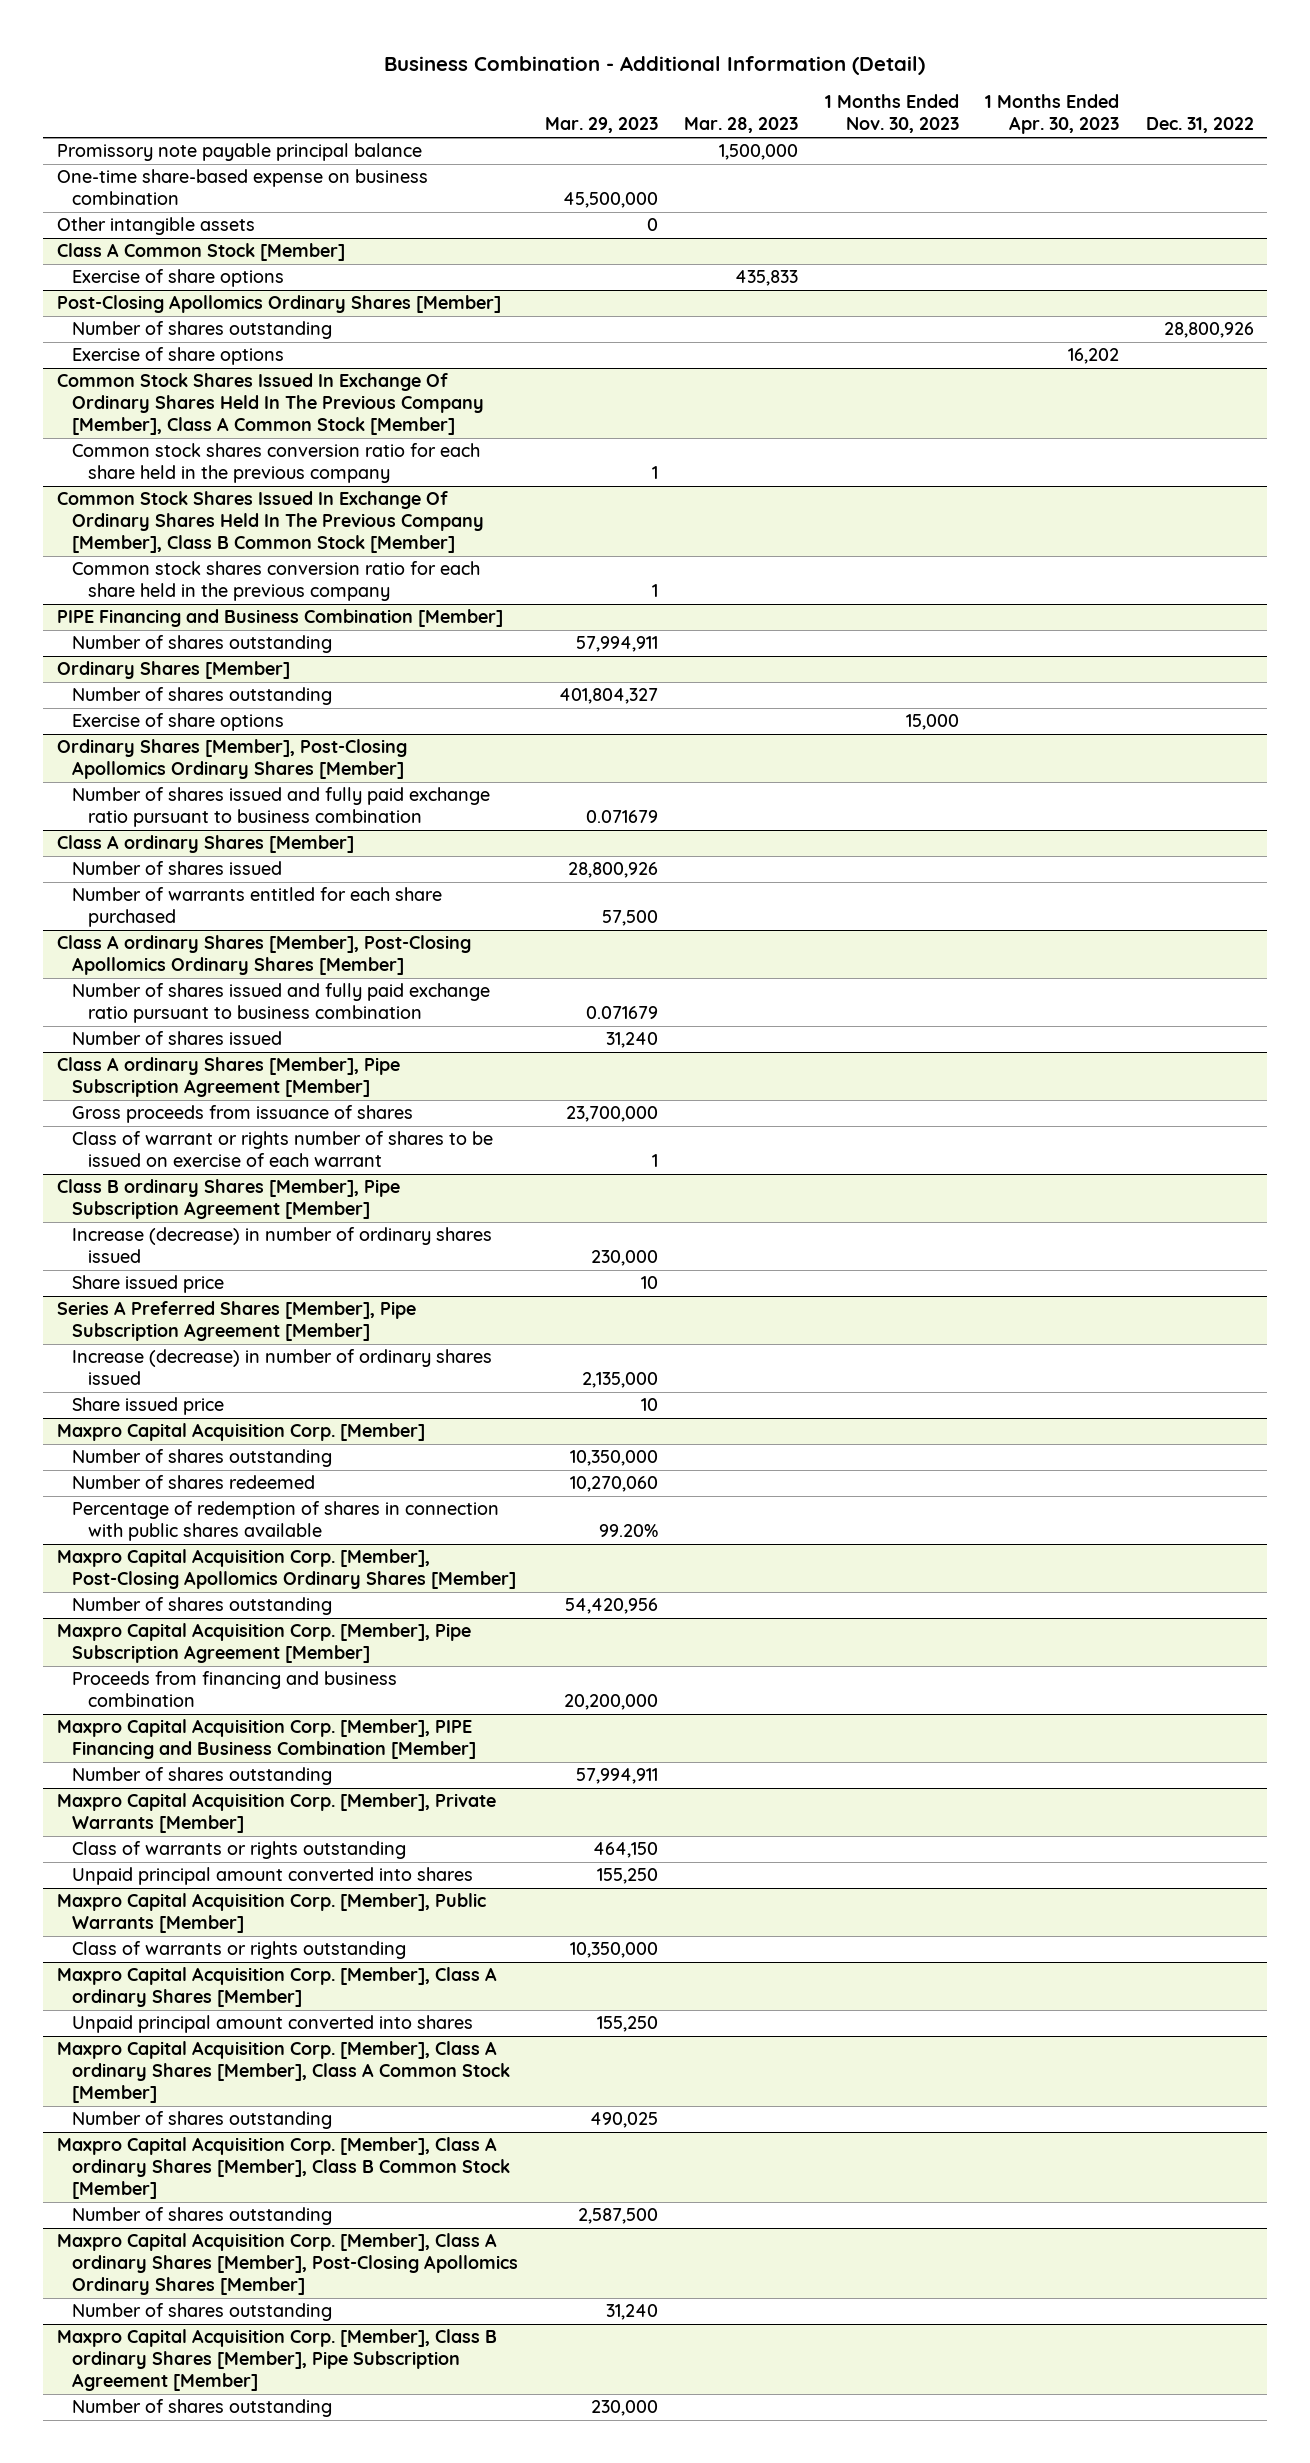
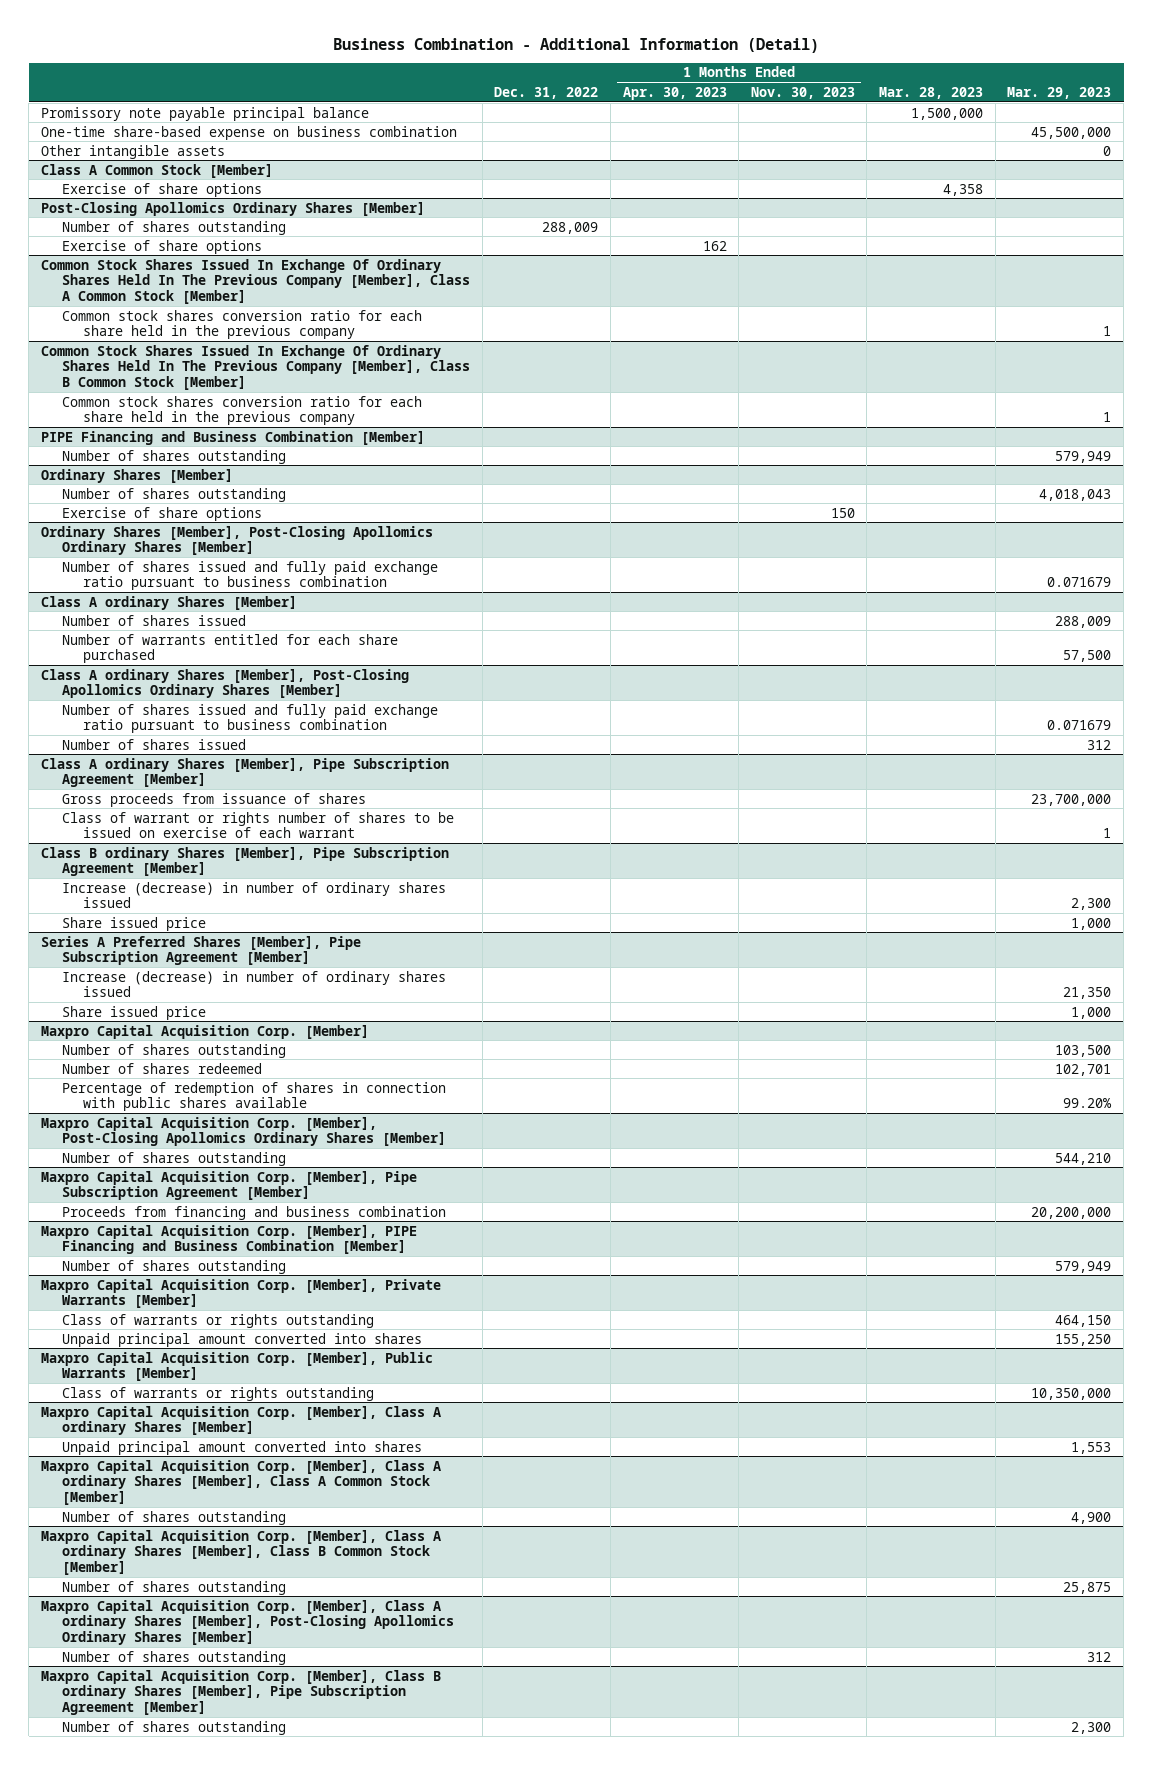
[735,270,799,287] 435,833 -> [943,183,984,196] 4,358
[1163,322,1254,339] 28,800,926 -> [542,221,599,234] 288,009
[1068,348,1120,365] 16,202 -> [702,240,727,251] 162
[575,636,658,653] 57,994,911 -> [1055,450,1112,463] 579,949
[558,688,658,705] 401,804,327 -> [1039,488,1112,501] 4,018,043
[905,714,959,731] 15,000 -> [830,507,855,518] 150
[567,862,658,879] 28,800,926 -> [1055,615,1112,628] 288,009
[605,1032,658,1049] 31,240 -> [1087,739,1112,750] 312
[590,1250,658,1267] 230,000 -> [1071,898,1112,911] 2,300
[640,1276,658,1290] 10 -> [1071,917,1112,930] 1,000
[581,1372,658,1389] 2,135,000 -> [1063,987,1112,1000] 21,350
[640,1398,658,1412] 10 -> [1071,1006,1112,1019] 1,000
[569,1450,658,1467] 10,350,000 -> [1055,1044,1112,1057] 103,500
[569,1476,658,1493] 10,270,060 -> [1055,1063,1112,1076] 102,701
[564,1598,658,1615] 54,420,956 -> [1055,1152,1112,1165] 544,210
[575,1768,658,1785] 57,994,911 -> [1055,1260,1112,1273] 579,949
[596,2016,658,2033] 155,250 -> [1071,1441,1112,1454] 1,553
[589,2112,658,2129] 490,025 -> [1071,1511,1112,1524] 4,900
[577,2208,658,2225] 2,587,500 -> [1063,1581,1112,1594] 25,875
[605,2304,658,2321] 31,240 -> [1087,1651,1112,1662] 312
[590,2400,658,2417] 230,000 -> [1071,1721,1112,1734] 2,300

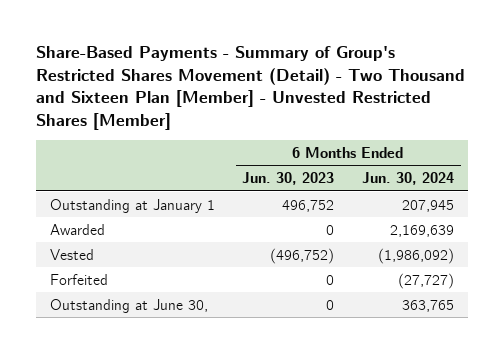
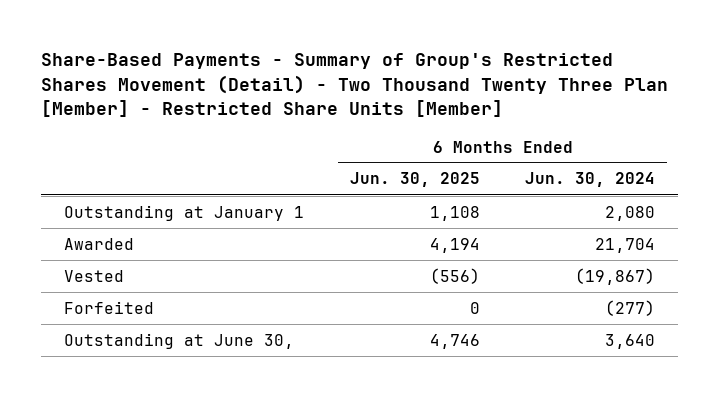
[35,46,465,130] Share-Based Payments - Summary of Group's Restricted Shares Movement (Detail) - Two Thousand and Sixteen Plan [Member] - Unvested Restricted Shares [Member] -> [41,53,669,118] Share-Based Payments - Summary of Group's Restricted Shares Movement (Detail) - Two Thousand Twenty Three Plan [Member] - Restricted Share Units [Member]
[242,171,335,185] Jun. 30, 2023 -> none
none -> [349,172,480,188] Jun. 30, 2025
[402,199,455,212] 207,945 -> [605,205,656,221] 2,080
[390,224,455,237] 2,169,639 -> [595,237,656,253] 21,704
[378,247,455,264] (1,986,092) -> [575,267,656,285] (19,867)
[398,272,455,289] (27,727) -> [605,299,656,316] (277)
[402,299,455,312] 363,765 -> [605,333,656,349] 3,640

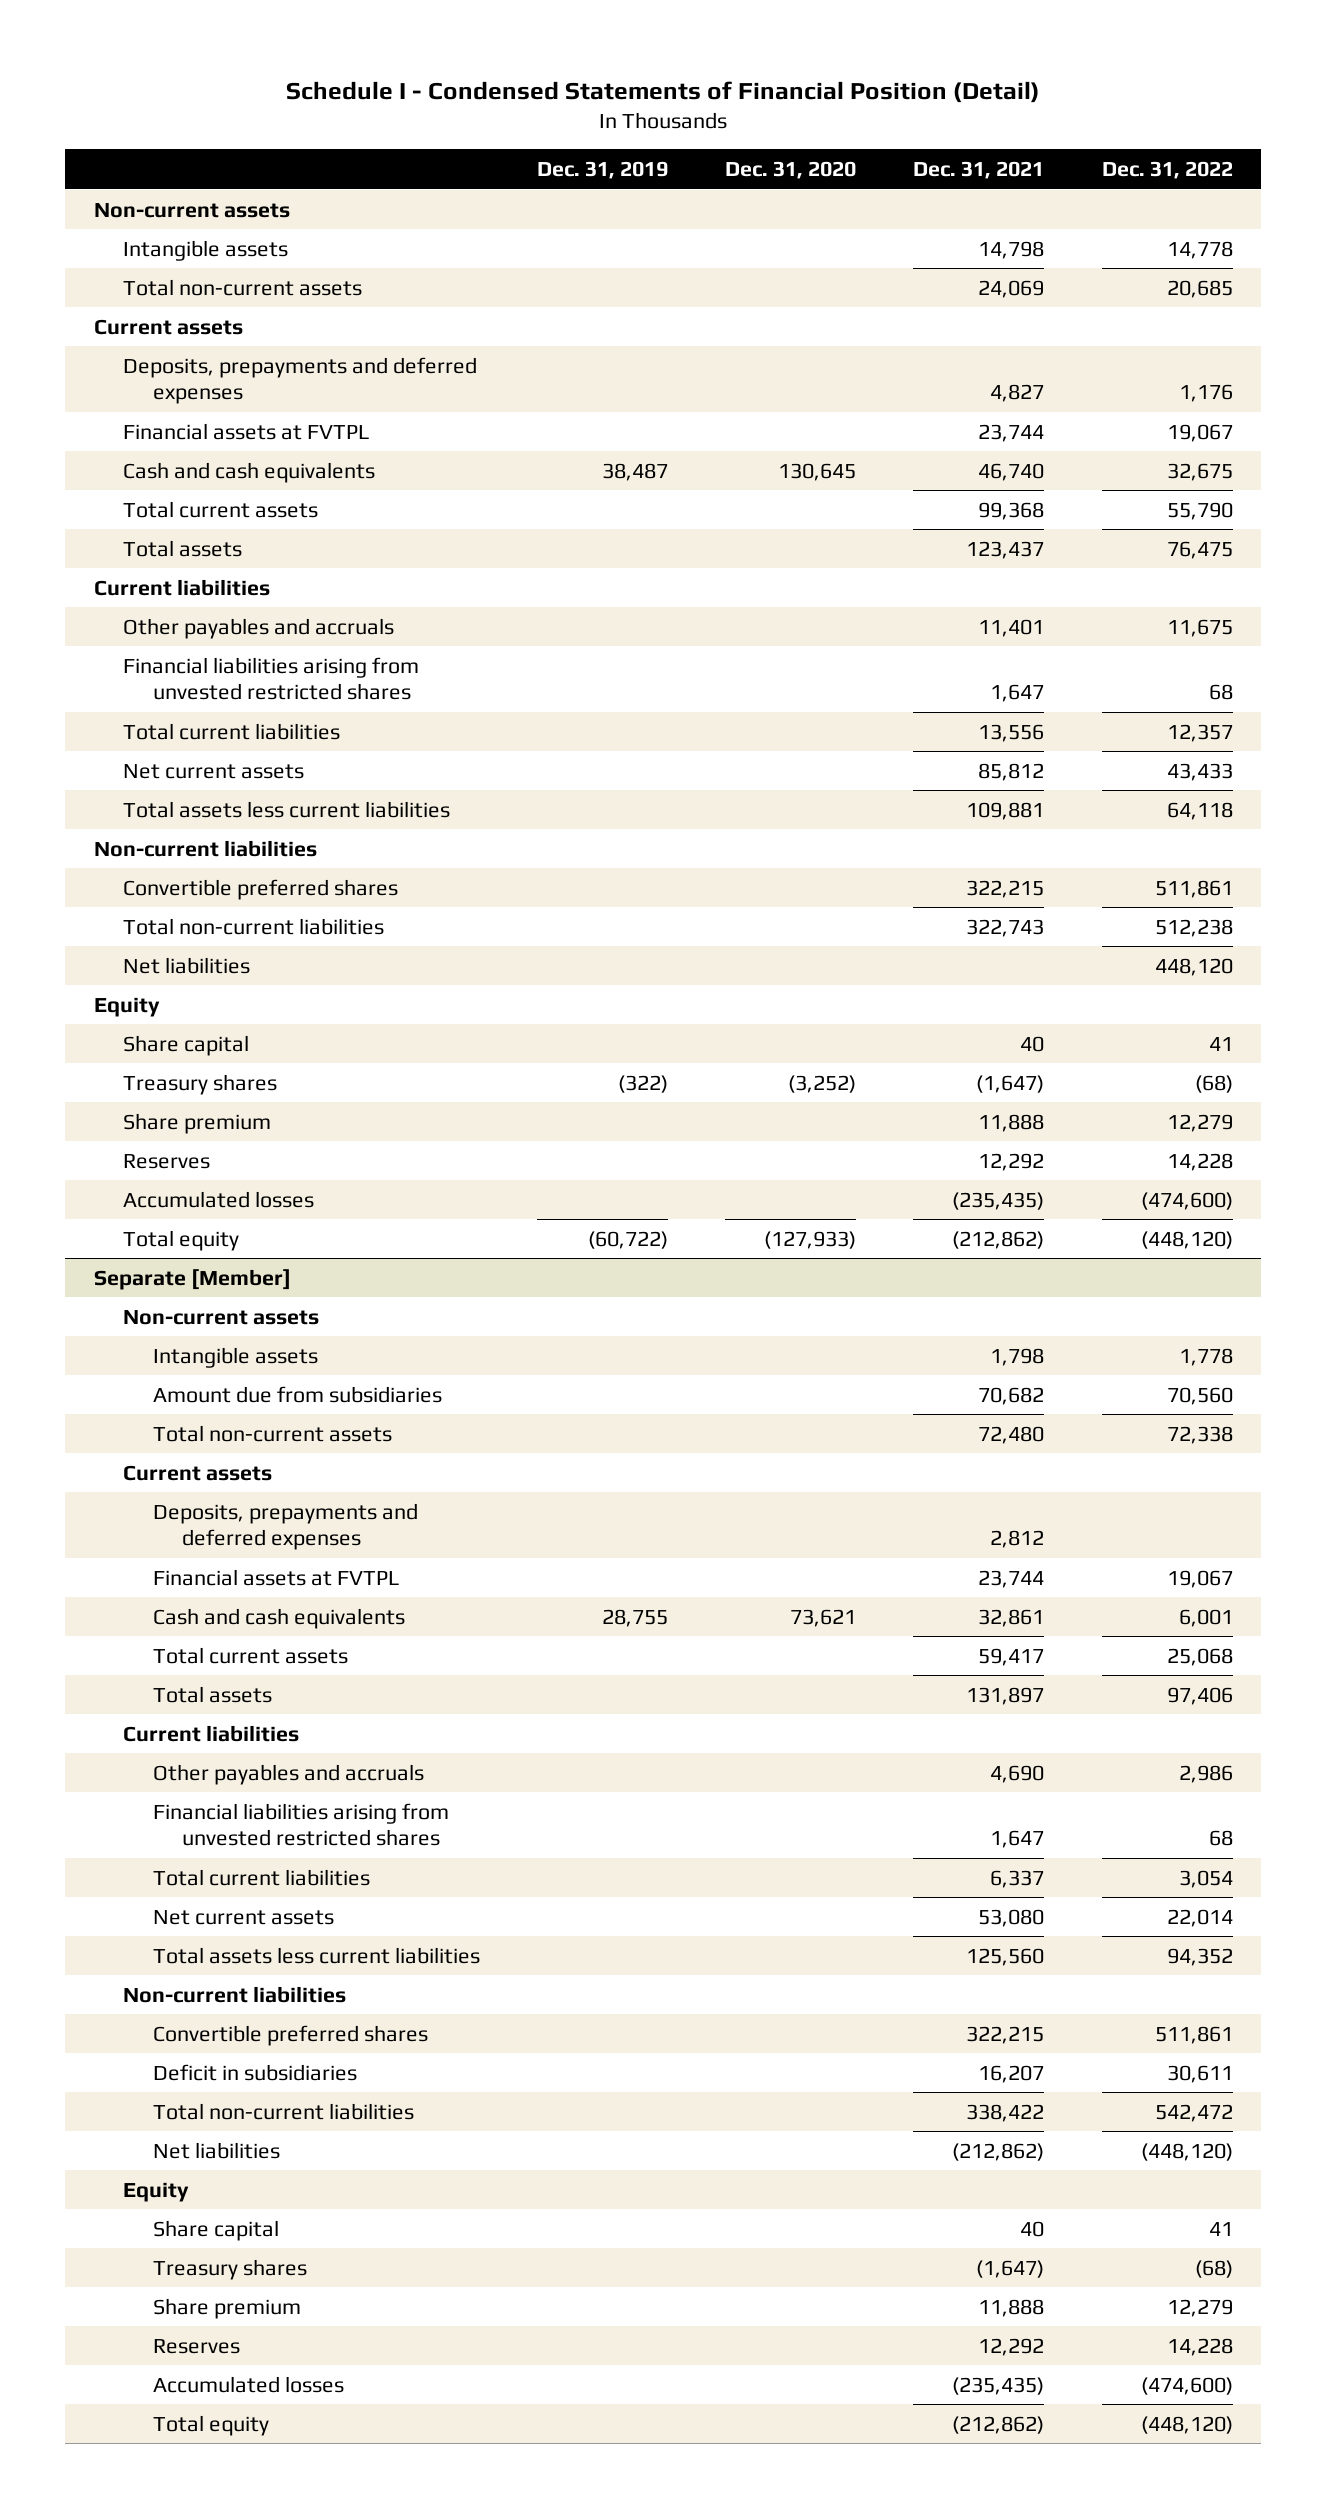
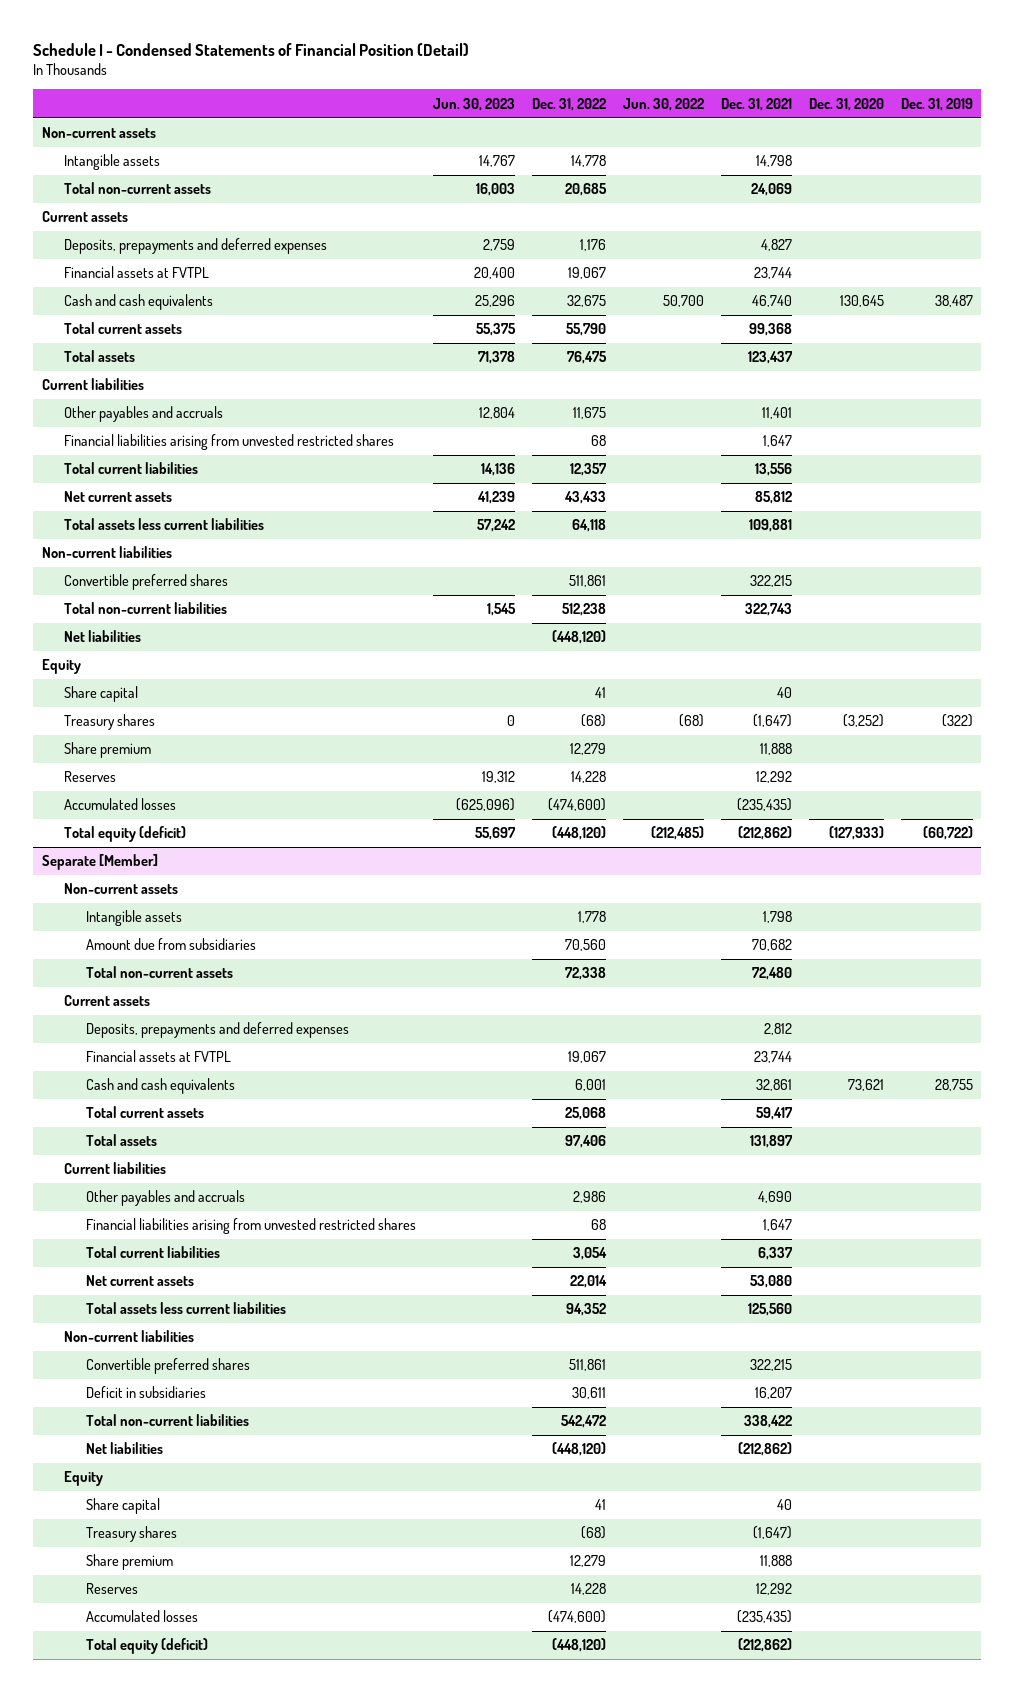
none -> [433,97,516,111] Jun. 30, 2023
none -> [623,97,705,111] Jun. 30, 2022
[1154,957,1233,976] 448,120 -> [552,630,607,645] (448,120)
[123,1229,240,1251] Total equity -> [64,826,187,843] Total equity (deficit)
[152,2414,269,2436] Total equity -> [86,1638,209,1655] Total equity (deficit)

